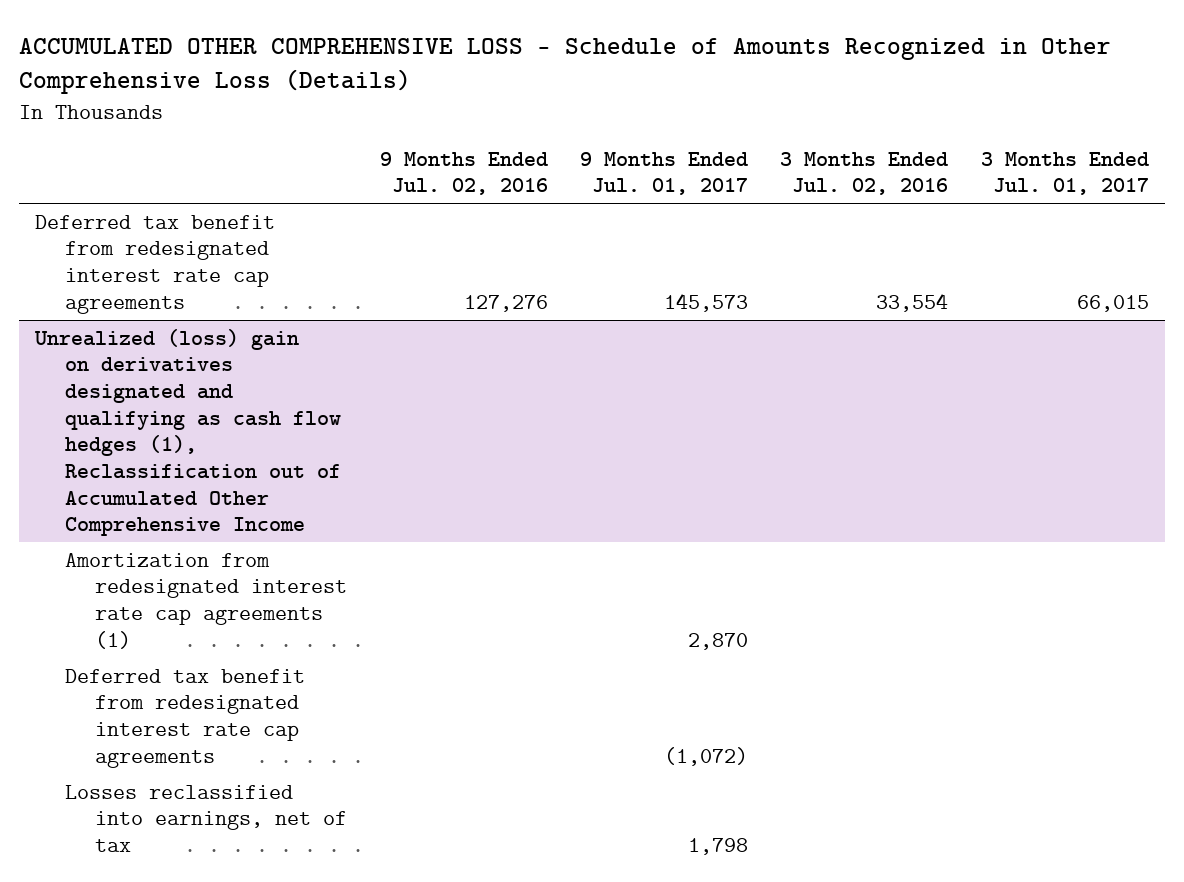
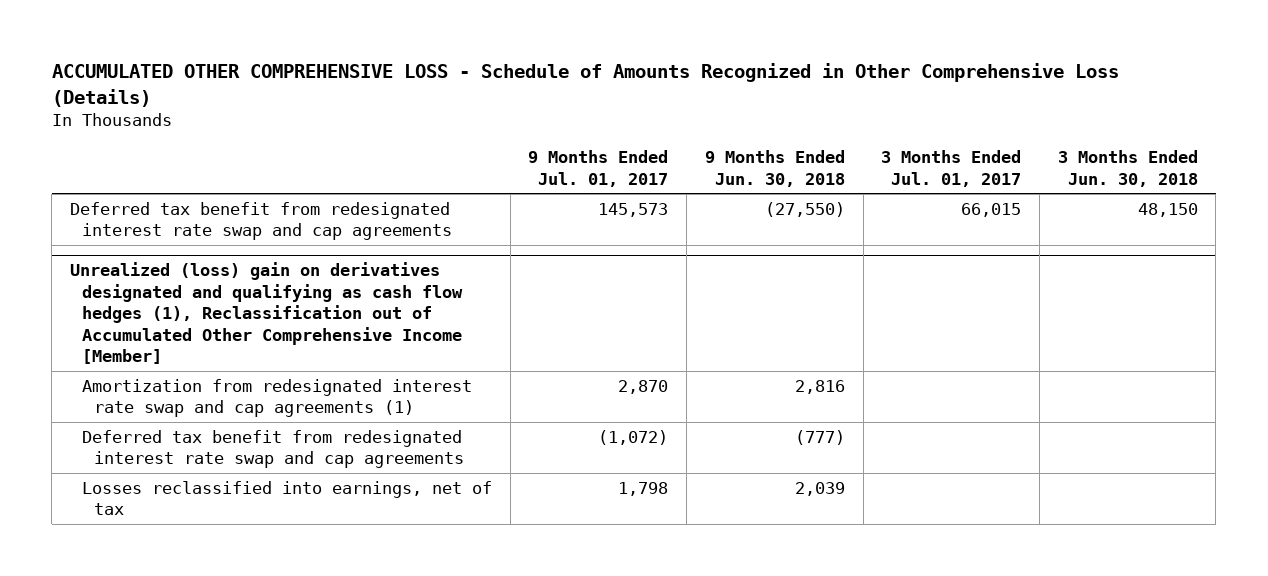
[379,151,548,196] 9 Months Ended Jul. 02, 2016 -> none
[780,151,949,196] 3 Months Ended Jul. 02, 2016 -> none
none -> [704,150,845,187] 9 Months Ended Jun. 30, 2018
none -> [1057,150,1198,187] 3 Months Ended Jun. 30, 2018
[35,214,276,314] Deferred tax benefit from redesignated interest rate cap agreements -> [70,201,453,241] Deferred tax benefit from redesignated interest rate swap and cap agreements
[34,328,342,537] Unrealized (loss) gain on derivatives designated and qualifying as cash flow hedges (1), Reclassification out of Accumulated Other Comprehensive Income -> [70,262,464,365] Unrealized (loss) gain on derivatives designated and qualifying as cash flow hedges (1), Reclassification out of Accumulated Other Comprehensive Income [Member]
[65,552,348,649] Amortization from redesignated interest rate cap agreements (1) -> [82,378,473,418] Amortization from redesignated interest rate swap and cap agreements (1)
[65,668,306,768] Deferred tax benefit from redesignated interest rate cap agreements -> [82,429,464,469] Deferred tax benefit from redesignated interest rate swap and cap agreements

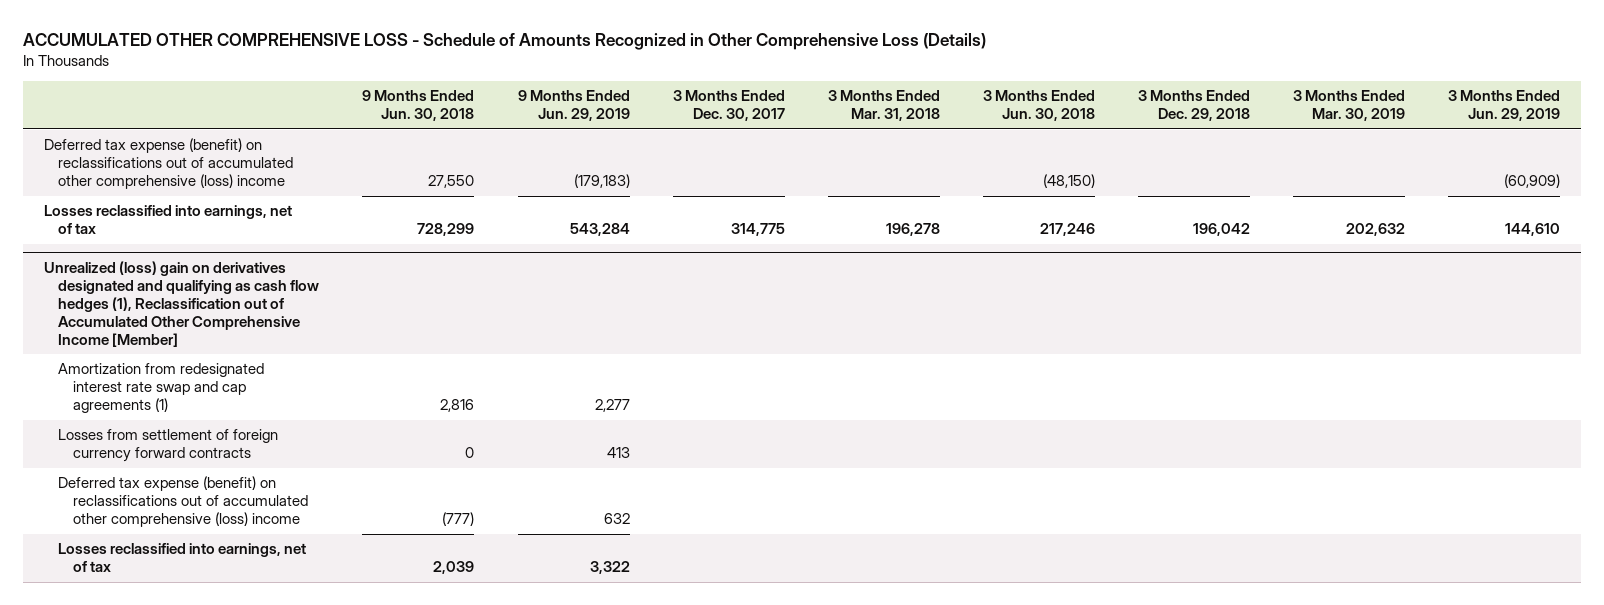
[528,150,669,187] 9 Months Ended Jul. 01, 2017 -> none
[881,150,1022,187] 3 Months Ended Jul. 01, 2017 -> none
none -> [517,90,630,122] 9 Months Ended Jun. 29, 2019
none -> [672,90,785,122] 3 Months Ended Dec. 30, 2017
none -> [827,90,940,122] 3 Months Ended Mar. 31, 2018
none -> [1137,90,1250,122] 3 Months Ended Dec. 29, 2018
none -> [1292,90,1405,122] 3 Months Ended Mar. 30, 2019
none -> [1447,90,1560,122] 3 Months Ended Jun. 29, 2019
[70,201,453,241] Deferred tax benefit from redesignated interest rate swap and cap agreements -> none
none -> [44,138,294,190] Deferred tax expense (benefit) on reclassifications out of accumulated other comprehensive (loss) income
none -> [44,205,293,235] Losses reclassified into earnings, net of tax
none -> [58,429,279,463] Losses from settlement of foreign currency forward contracts
[82,429,464,469] Deferred tax benefit from redesignated interest rate swap and cap agreements -> [58,476,308,528] Deferred tax expense (benefit) on reclassifications out of accumulated other comprehensive (loss) income

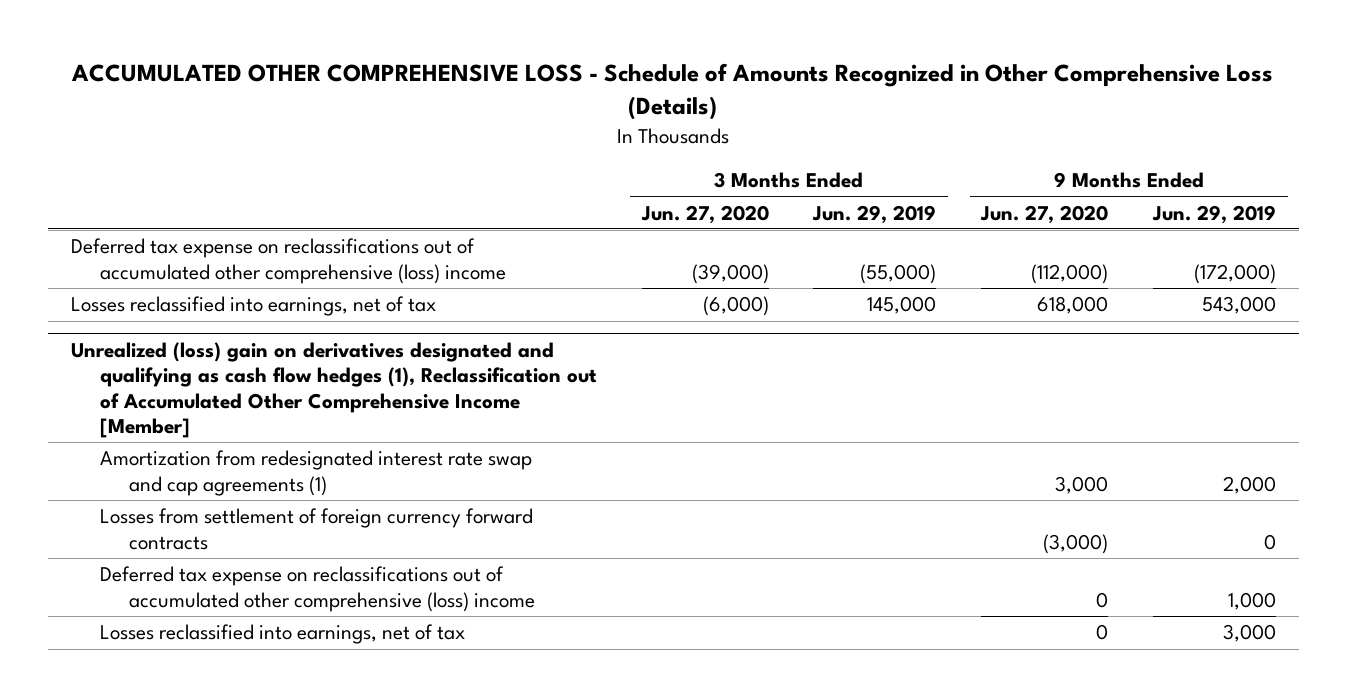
[362,90,475,122] 9 Months Ended Jun. 30, 2018 -> none
[672,90,785,122] 3 Months Ended Dec. 30, 2017 -> none
[827,90,940,122] 3 Months Ended Mar. 31, 2018 -> none
[982,90,1095,122] 3 Months Ended Jun. 30, 2018 -> none
[1137,90,1250,122] 3 Months Ended Dec. 29, 2018 -> none
[1292,90,1405,122] 3 Months Ended Mar. 30, 2019 -> none
none -> [640,204,769,224] Jun. 27, 2020
none -> [980,204,1109,224] Jun. 27, 2020
[44,138,294,190] Deferred tax expense (benefit) on reclassifications out of accumulated other comprehensive (loss) income -> [70,238,506,284] Deferred tax expense on reclassifications out of accumulated other comprehensive (loss) income
[573,174,630,189] (179,183) -> [1194,263,1277,284] (172,000)
[1503,174,1560,189] (60,909) -> [860,263,937,284] (55,000)
[569,223,630,237] 543,284 -> [1202,296,1277,315] 543,000
[1504,223,1560,237] 144,610 -> [867,296,937,315] 145,000
[594,399,630,413] 2,277 -> [1223,475,1277,494] 2,000
[606,447,630,459] 413 -> [1264,533,1277,550] 0
[58,476,308,528] Deferred tax expense (benefit) on reclassifications out of accumulated other comprehensive (loss) income -> [99,566,535,612] Deferred tax expense on reclassifications out of accumulated other comprehensive (loss) income
[603,513,630,525] 632 -> [1228,591,1277,610] 1,000
[589,561,630,575] 3,322 -> [1223,624,1277,643] 3,000

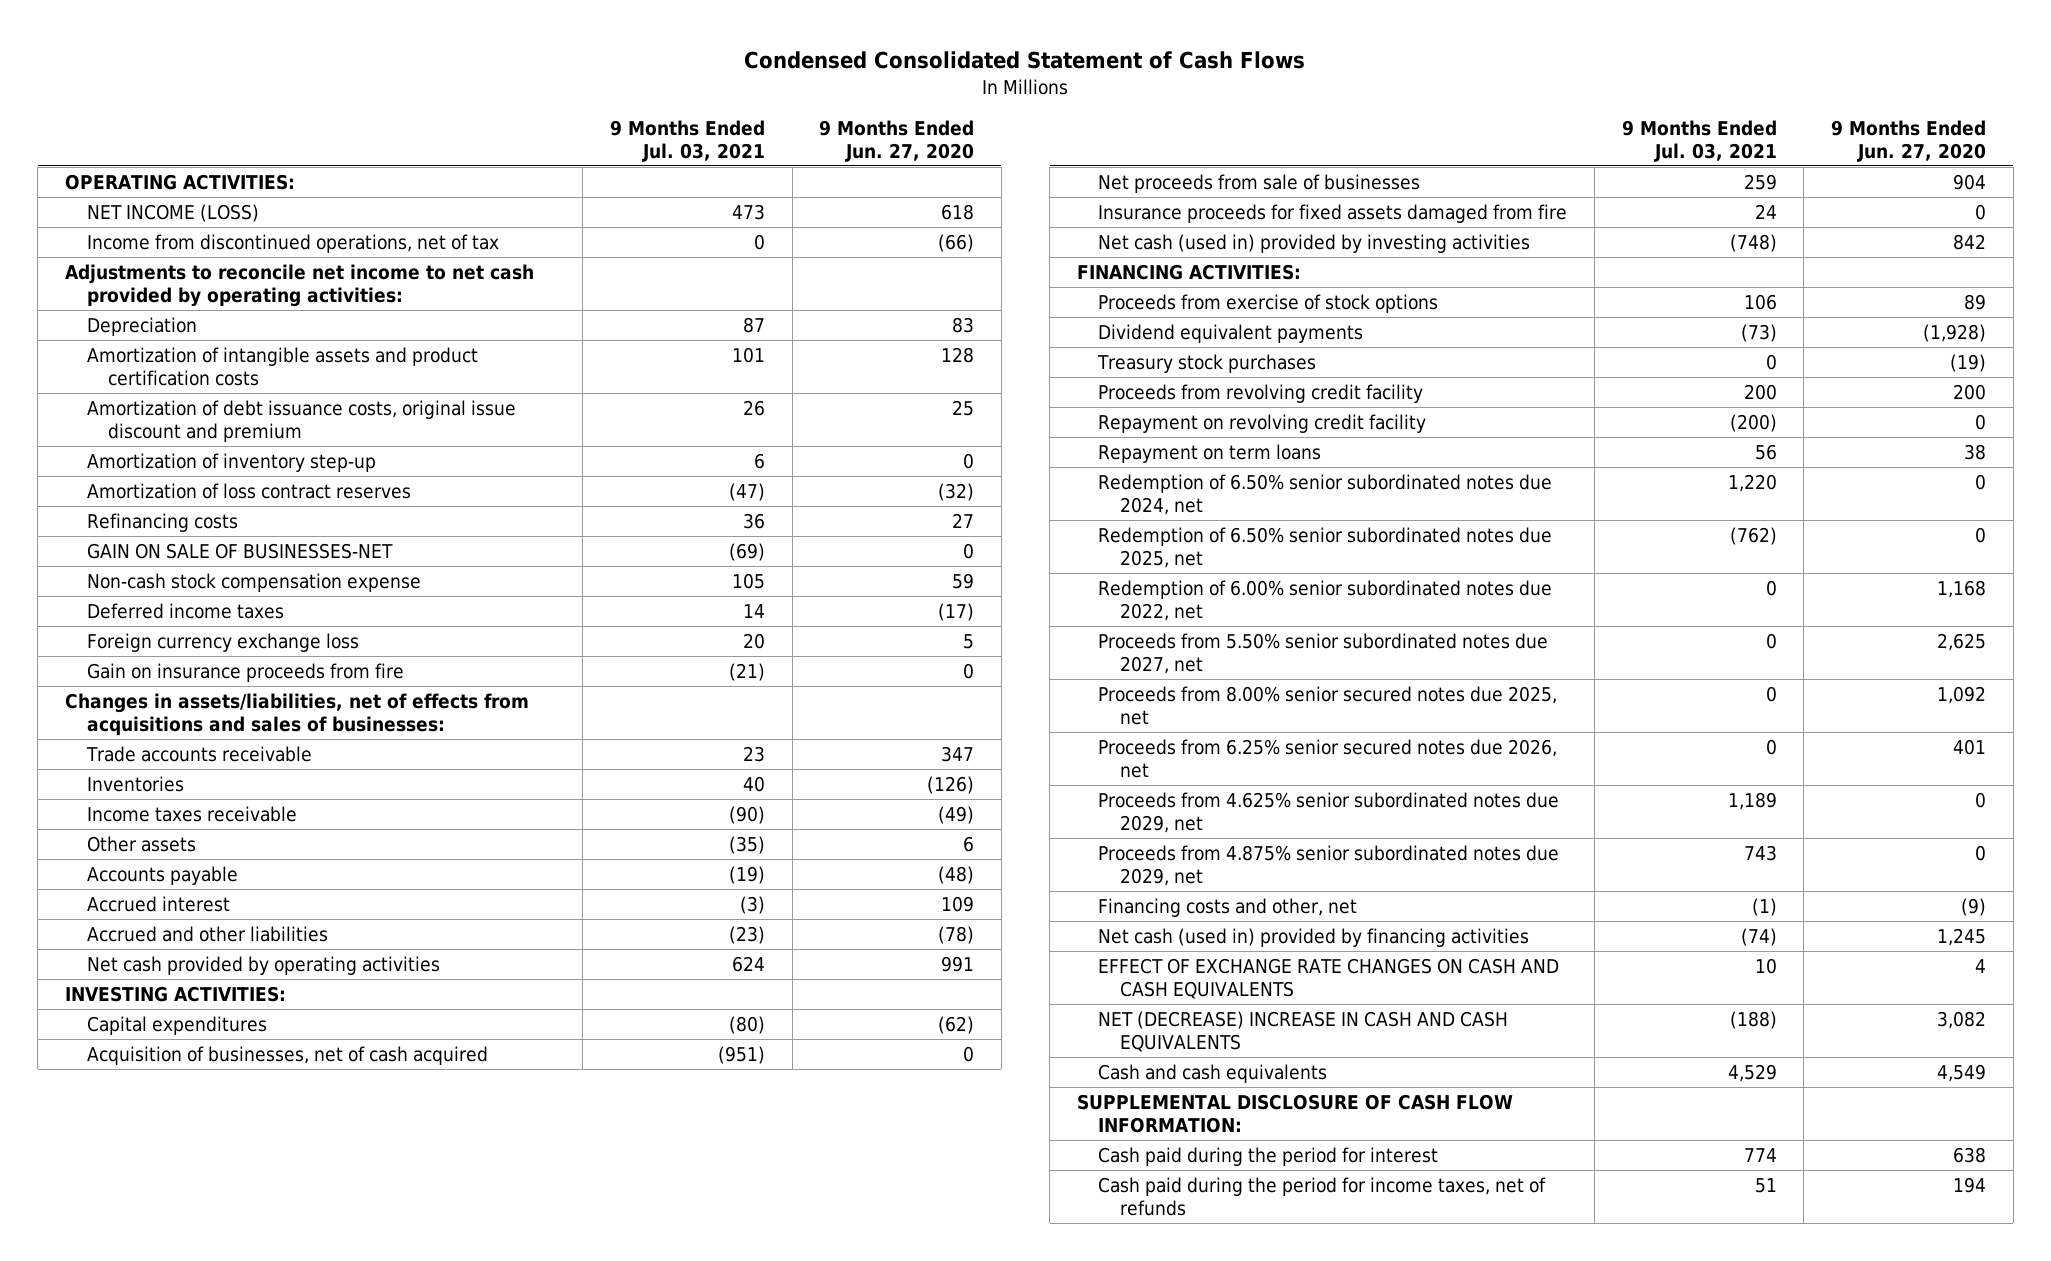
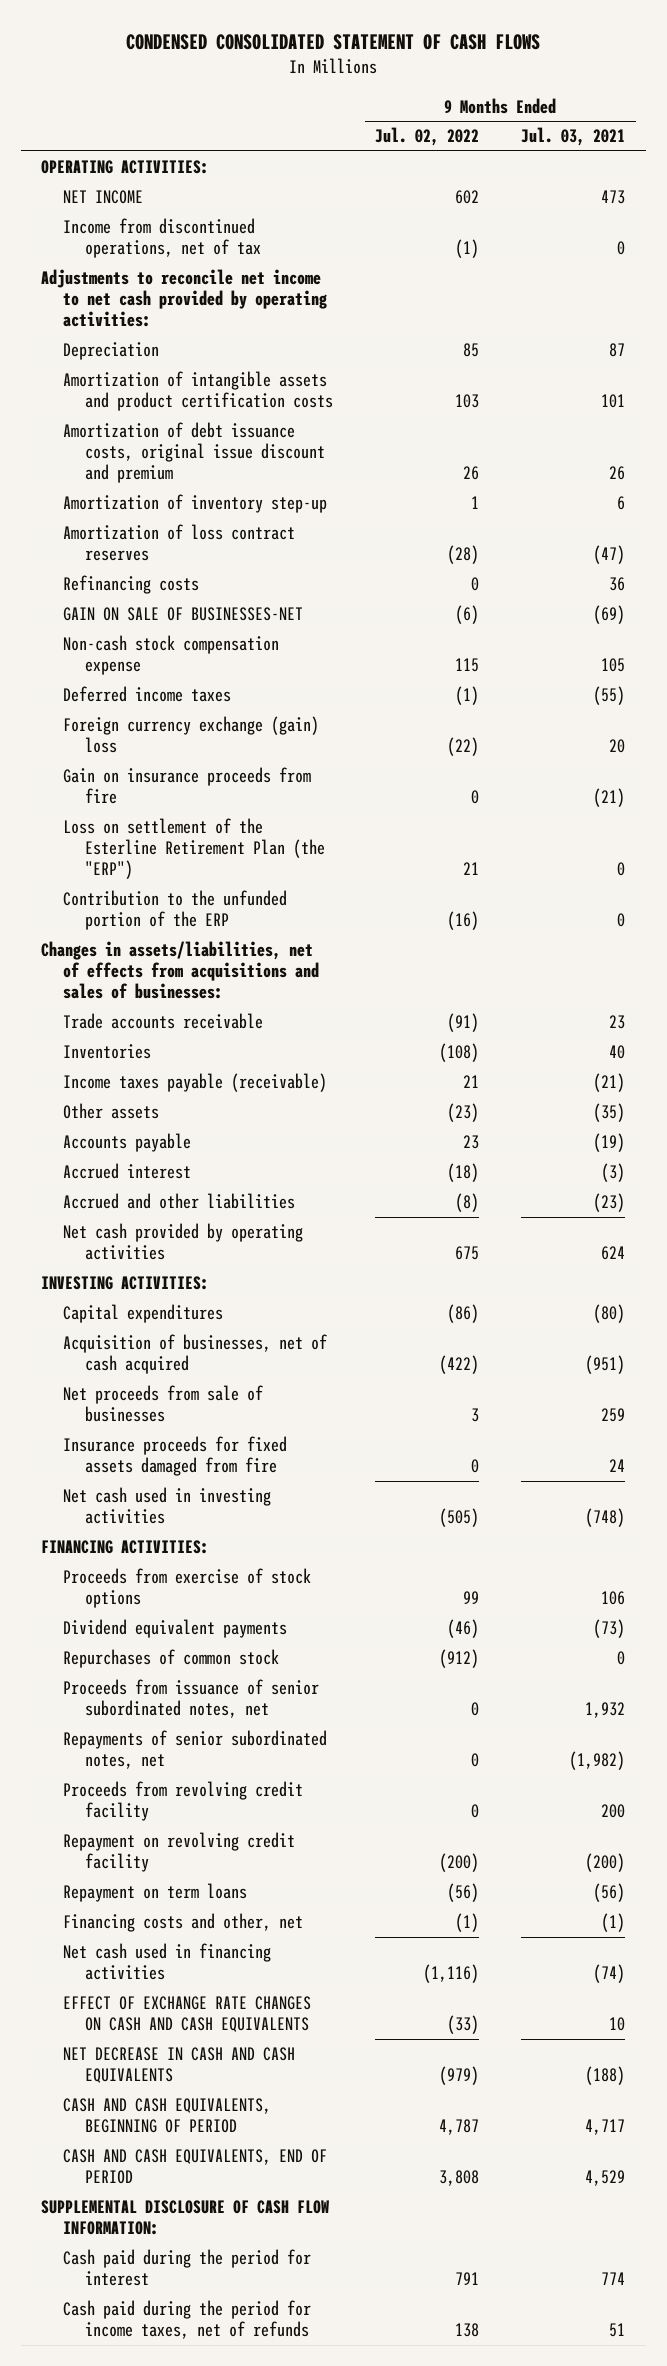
[744,50,1306,69] Condensed Consolidated Statement of Cash Flows -> [126,33,541,50] CONDENSED CONSOLIDATED STATEMENT OF CASH FLOWS
[819,119,975,163] 9 Months Ended Jun. 27, 2020 -> none
none -> [375,127,480,147] Jul. 02, 2022
[86,203,259,222] NET INCOME (LOSS) -> [63,190,144,205] NET INCOME
[742,603,765,618] 14 -> [593,686,626,706] (55)
[86,632,359,652] Foreign currency exchange loss -> [63,716,320,754] Foreign currency exchange (gain) loss
none -> [63,818,326,880] Loss on settlement of the Esterline Retirement Plan (the "ERP")
none -> [63,890,288,931] Contribution to the unfunded portion of the ERP
[86,805,297,822] Income taxes receivable -> [63,1073,328,1093] Income taxes payable (receivable)
[728,805,765,824] (90) -> [593,1073,626,1093] (21)
[1098,233,1531,253] Net cash (used in) provided by investing activities -> [63,1487,272,1525] Net cash used in investing activities
[1097,353,1317,373] Treasury stock purchases -> [63,1649,280,1669] Repurchases of common stock
none -> [63,1679,320,1719] Proceeds from issuance of senior subordinated notes, net
none -> [63,1730,328,1770] Repayments of senior subordinated notes, net
[1098,473,1553,516] Redemption of 6.50% senior subordinated notes due 2024, net -> none
[1098,526,1553,569] Redemption of 6.50% senior subordinated notes due 2025, net -> none
[1098,579,1553,622] Redemption of 6.00% senior subordinated notes due 2022, net -> none
[1098,632,1549,675] Proceeds from 5.50% senior subordinated notes due 2027, net -> none
[1098,685,1558,726] Proceeds from 8.00% senior secured notes due 2025, net -> none
[1098,738,1558,779] Proceeds from 6.25% senior secured notes due 2026, net -> none
[1098,791,1560,834] Proceeds from 4.625% senior subordinated notes due 2029, net -> none
[1098,844,1560,887] Proceeds from 4.875% senior subordinated notes due 2029, net -> none
[1754,443,1777,460] 56 -> [593,1883,626,1903] (56)
[1098,927,1530,947] Net cash (used in) provided by financing activities -> [63,1943,272,1981] Net cash used in financing activities
[1098,1010,1509,1053] NET (DECREASE) INCREASE IN CASH AND CASH EQUIVALENTS -> [63,2047,296,2084] NET DECREASE IN CASH AND CASH EQUIVALENTS
none -> [63,2098,272,2134] CASH AND CASH EQUIVALENTS, BEGINNING OF PERIOD
[1098,1063,1328,1083] Cash and cash equivalents -> [63,2149,328,2185] CASH AND CASH EQUIVALENTS, END OF PERIOD

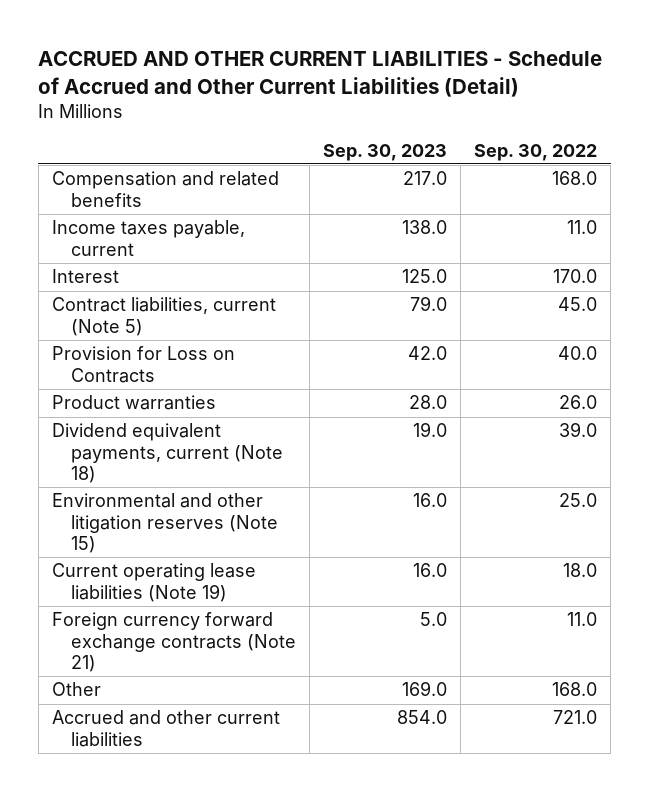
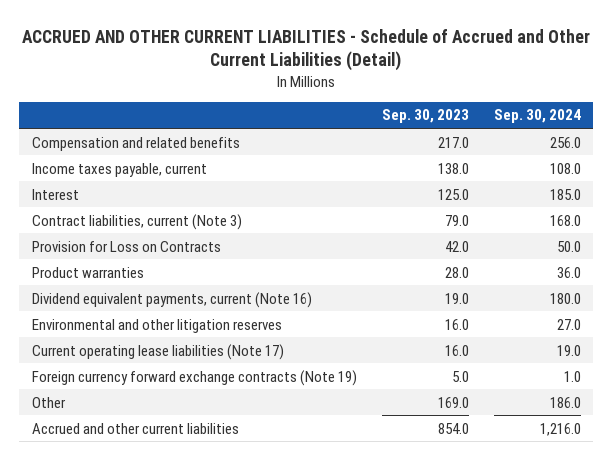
[474,143,598,161] Sep. 30, 2022 -> none
none -> [493,109,581,124] Sep. 30, 2024
[51,297,276,336] Contract liabilities, current (Note 5) -> [31,213,242,230] Contract liabilities, current (Note 3)
[51,423,283,484] Dividend equivalent payments, current (Note 18) -> [31,291,312,308] Dividend equivalent payments, current (Note 16)
[51,493,278,554] Environmental and other litigation reserves (Note 15) -> [31,318,282,333] Environmental and other litigation reserves
[51,563,256,602] Current operating lease liabilities (Note 19) -> [31,343,284,360] Current operating lease liabilities (Note 17)
[51,612,296,673] Foreign currency forward exchange contracts (Note 21) -> [31,369,357,386] Foreign currency forward exchange contracts (Note 19)

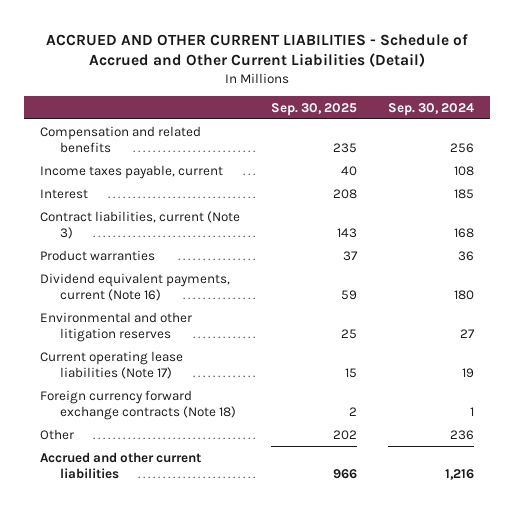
[381,109,469,124] Sep. 30, 2023 -> none
none -> [271,102,358,116] Sep. 30, 2025
[31,240,221,252] Provision for Loss on Contracts -> none
[549,136,581,148] 256.0 -> [450,143,475,154] 256
[549,162,581,174] 108.0 -> [454,165,475,176] 108
[549,188,581,200] 185.0 -> [454,188,475,199] 185
[549,214,581,226] 168.0 -> [454,228,475,239] 168
[556,266,581,278] 36.0 -> [458,250,475,261] 36
[549,292,581,304] 180.0 -> [454,290,475,301] 180
[556,318,581,330] 27.0 -> [460,329,476,339] 27
[556,344,581,356] 19.0 -> [462,368,475,379] 19
[31,369,357,386] Foreign currency forward exchange contracts (Note 19) -> [39,389,237,421] Foreign currency forward exchange contracts (Note 18)
[563,370,581,382] 1.0 -> [470,407,475,417] 1
[549,396,581,408] 186.0 -> [450,429,475,440] 236
[539,422,581,436] 1,216.0 -> [445,469,475,481] 1,216

